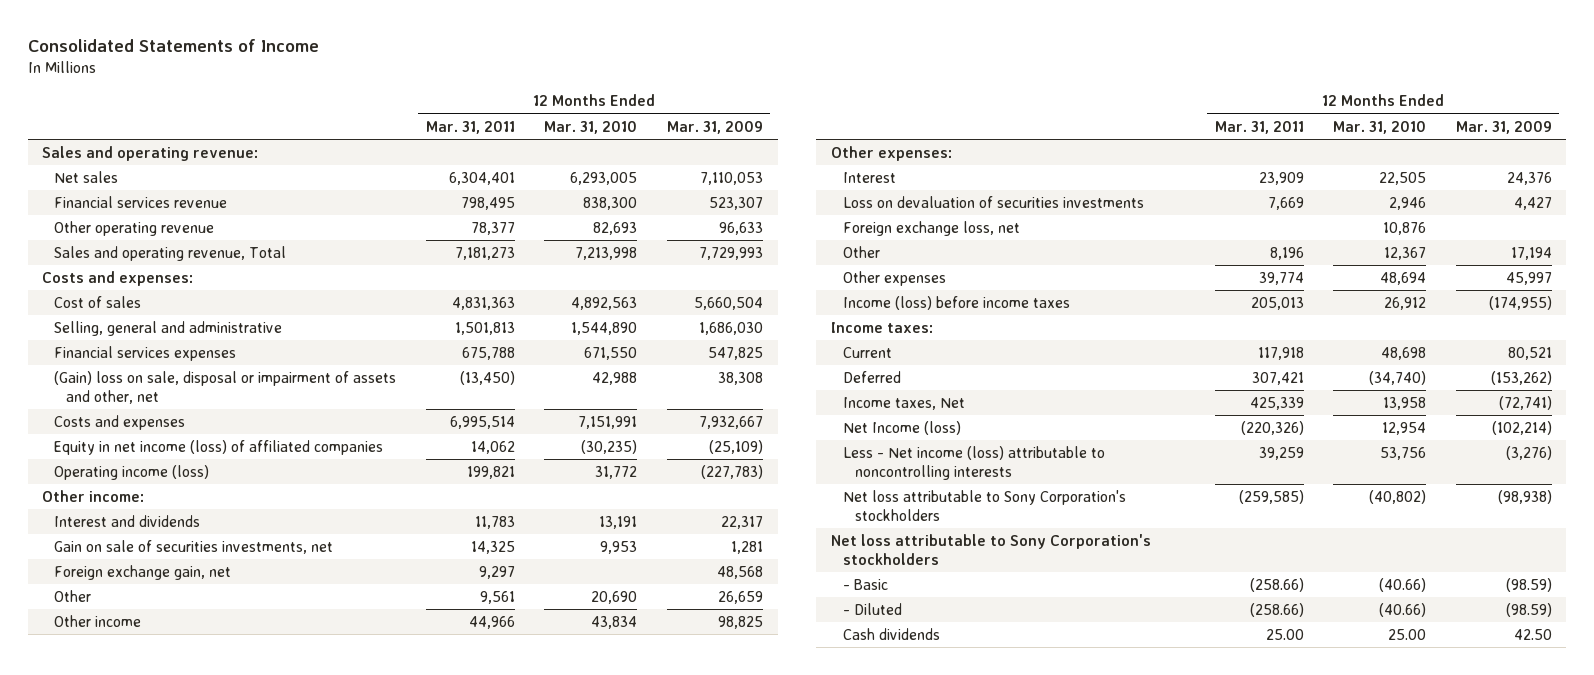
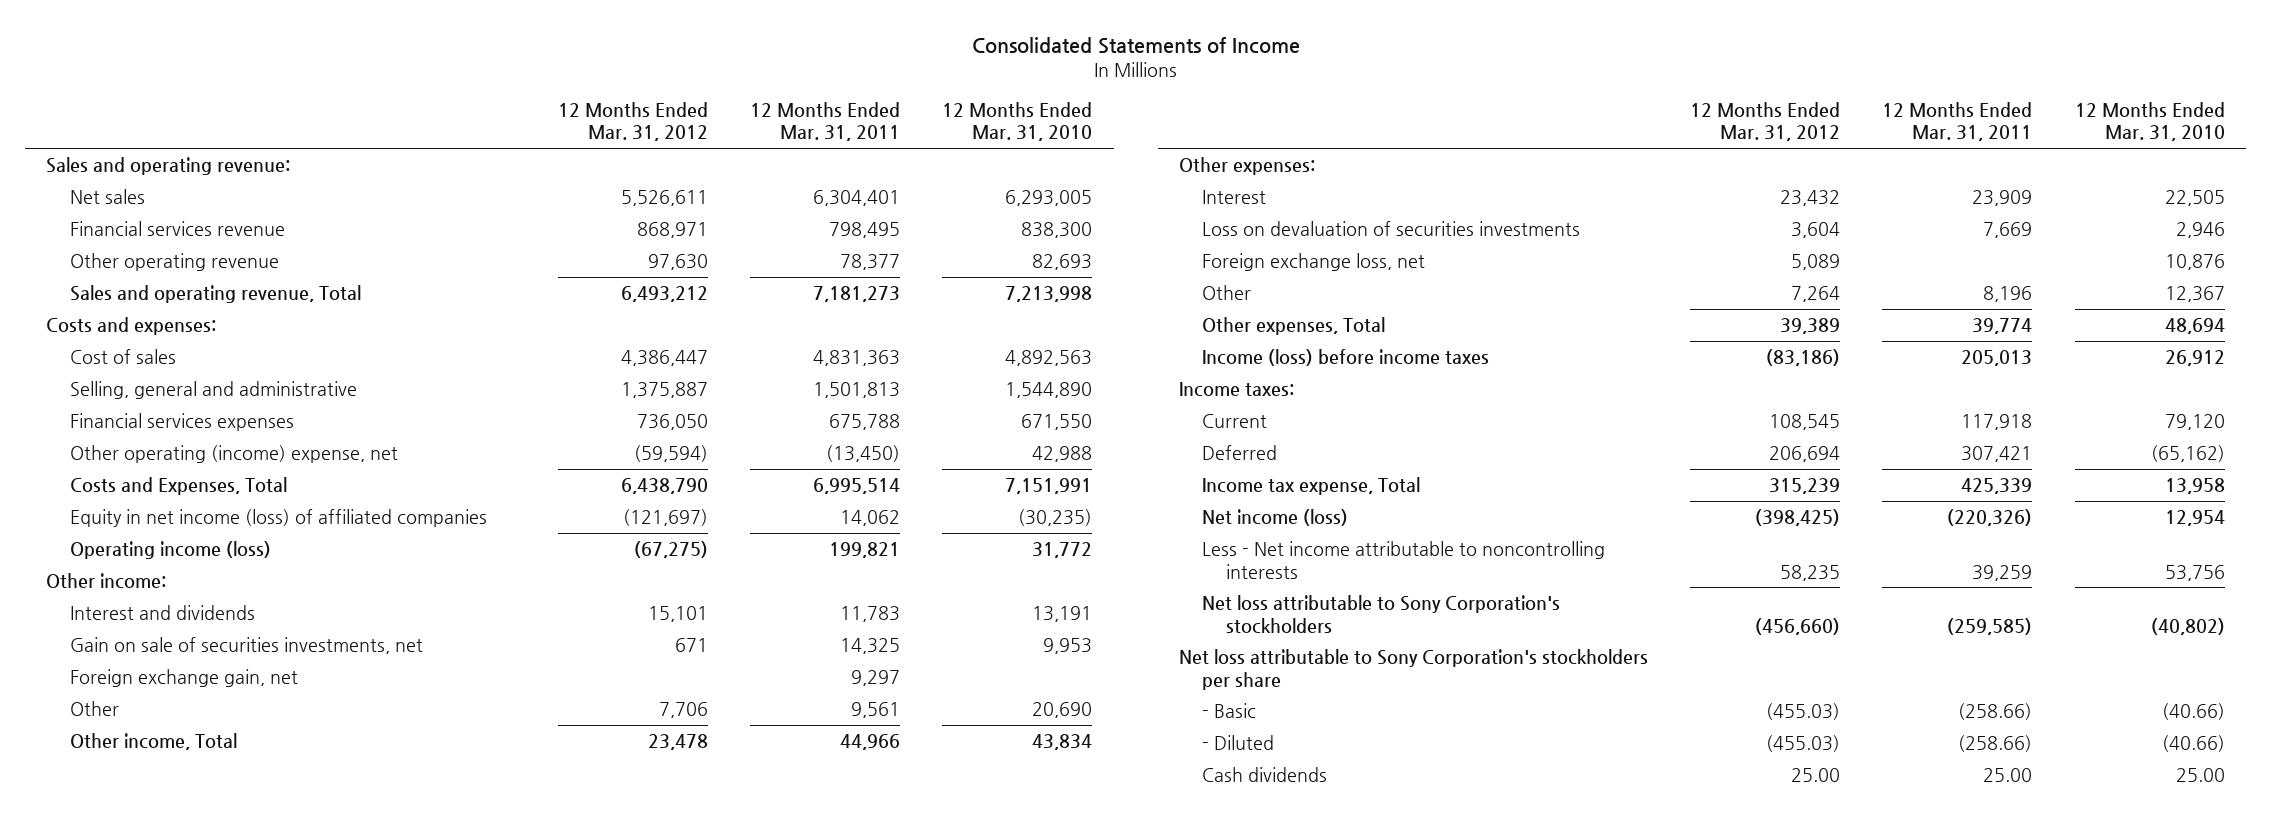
[666,120,763,134] Mar. 31, 2009 -> none
none -> [557,101,708,142] 12 Months Ended Mar. 31, 2012
[54,371,397,404] (Gain) loss on sale, disposal or impairment of assets and other, net -> [70,445,399,464] Other operating (income) expense, net
[54,415,186,431] Costs and expenses -> [70,477,288,496] Costs and Expenses, Total
[54,615,142,628] Other income -> [70,733,238,751] Other income, Total
[843,271,947,287] Other expenses -> [1202,317,1386,336] Other expenses, Total
[1381,347,1427,361] 48,698 -> [2164,414,2225,431] 79,120
[1369,371,1427,386] (34,740) -> [2150,445,2225,463] (65,162)
[843,397,966,411] Income taxes, Net -> [1202,477,1421,496] Income tax expense, Total
[843,421,962,436] Net Income (loss) -> [1202,509,1349,527] Net income (loss)
[843,446,1106,480] Less - Net income (loss) attributable to noncontrolling interests -> [1202,541,1606,579] Less - Net income attributable to noncontrolling interests
[831,534,1152,565] Net loss attributable to Sony Corporation's stockholders -> [1178,649,1648,690] Net loss attributable to Sony Corporation's stockholders per share

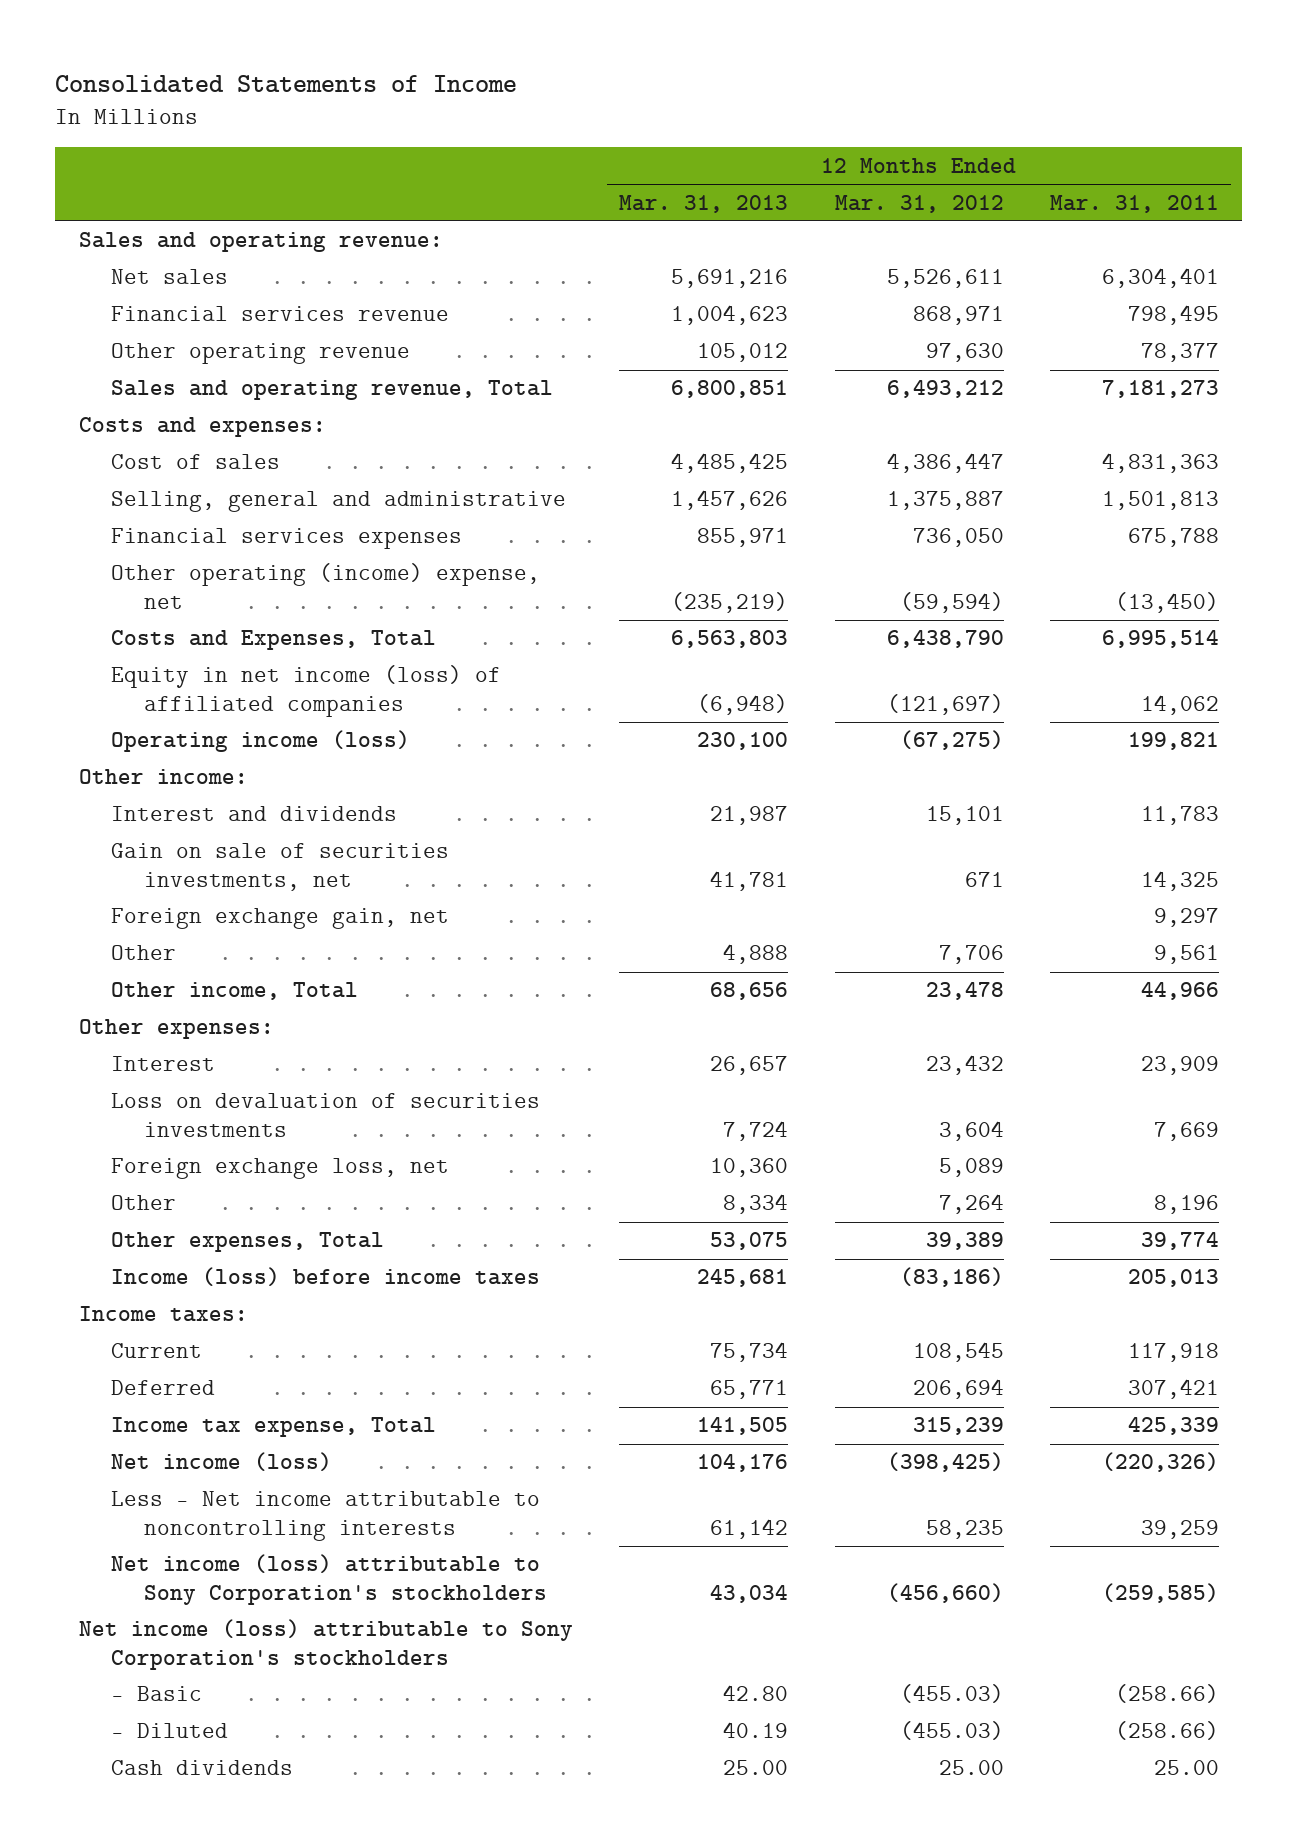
[942,101,1093,142] 12 Months Ended Mar. 31, 2010 -> none
none -> [619,194,789,213] Mar. 31, 2013
[1202,595,1561,634] Net loss attributable to Sony Corporation's stockholders -> [111,1554,547,1605] Net income (loss) attributable to Sony Corporation's stockholders
[1178,649,1648,690] Net loss attributable to Sony Corporation's stockholders per share -> [78,1619,573,1670] Net income (loss) attributable to Sony Corporation's stockholders

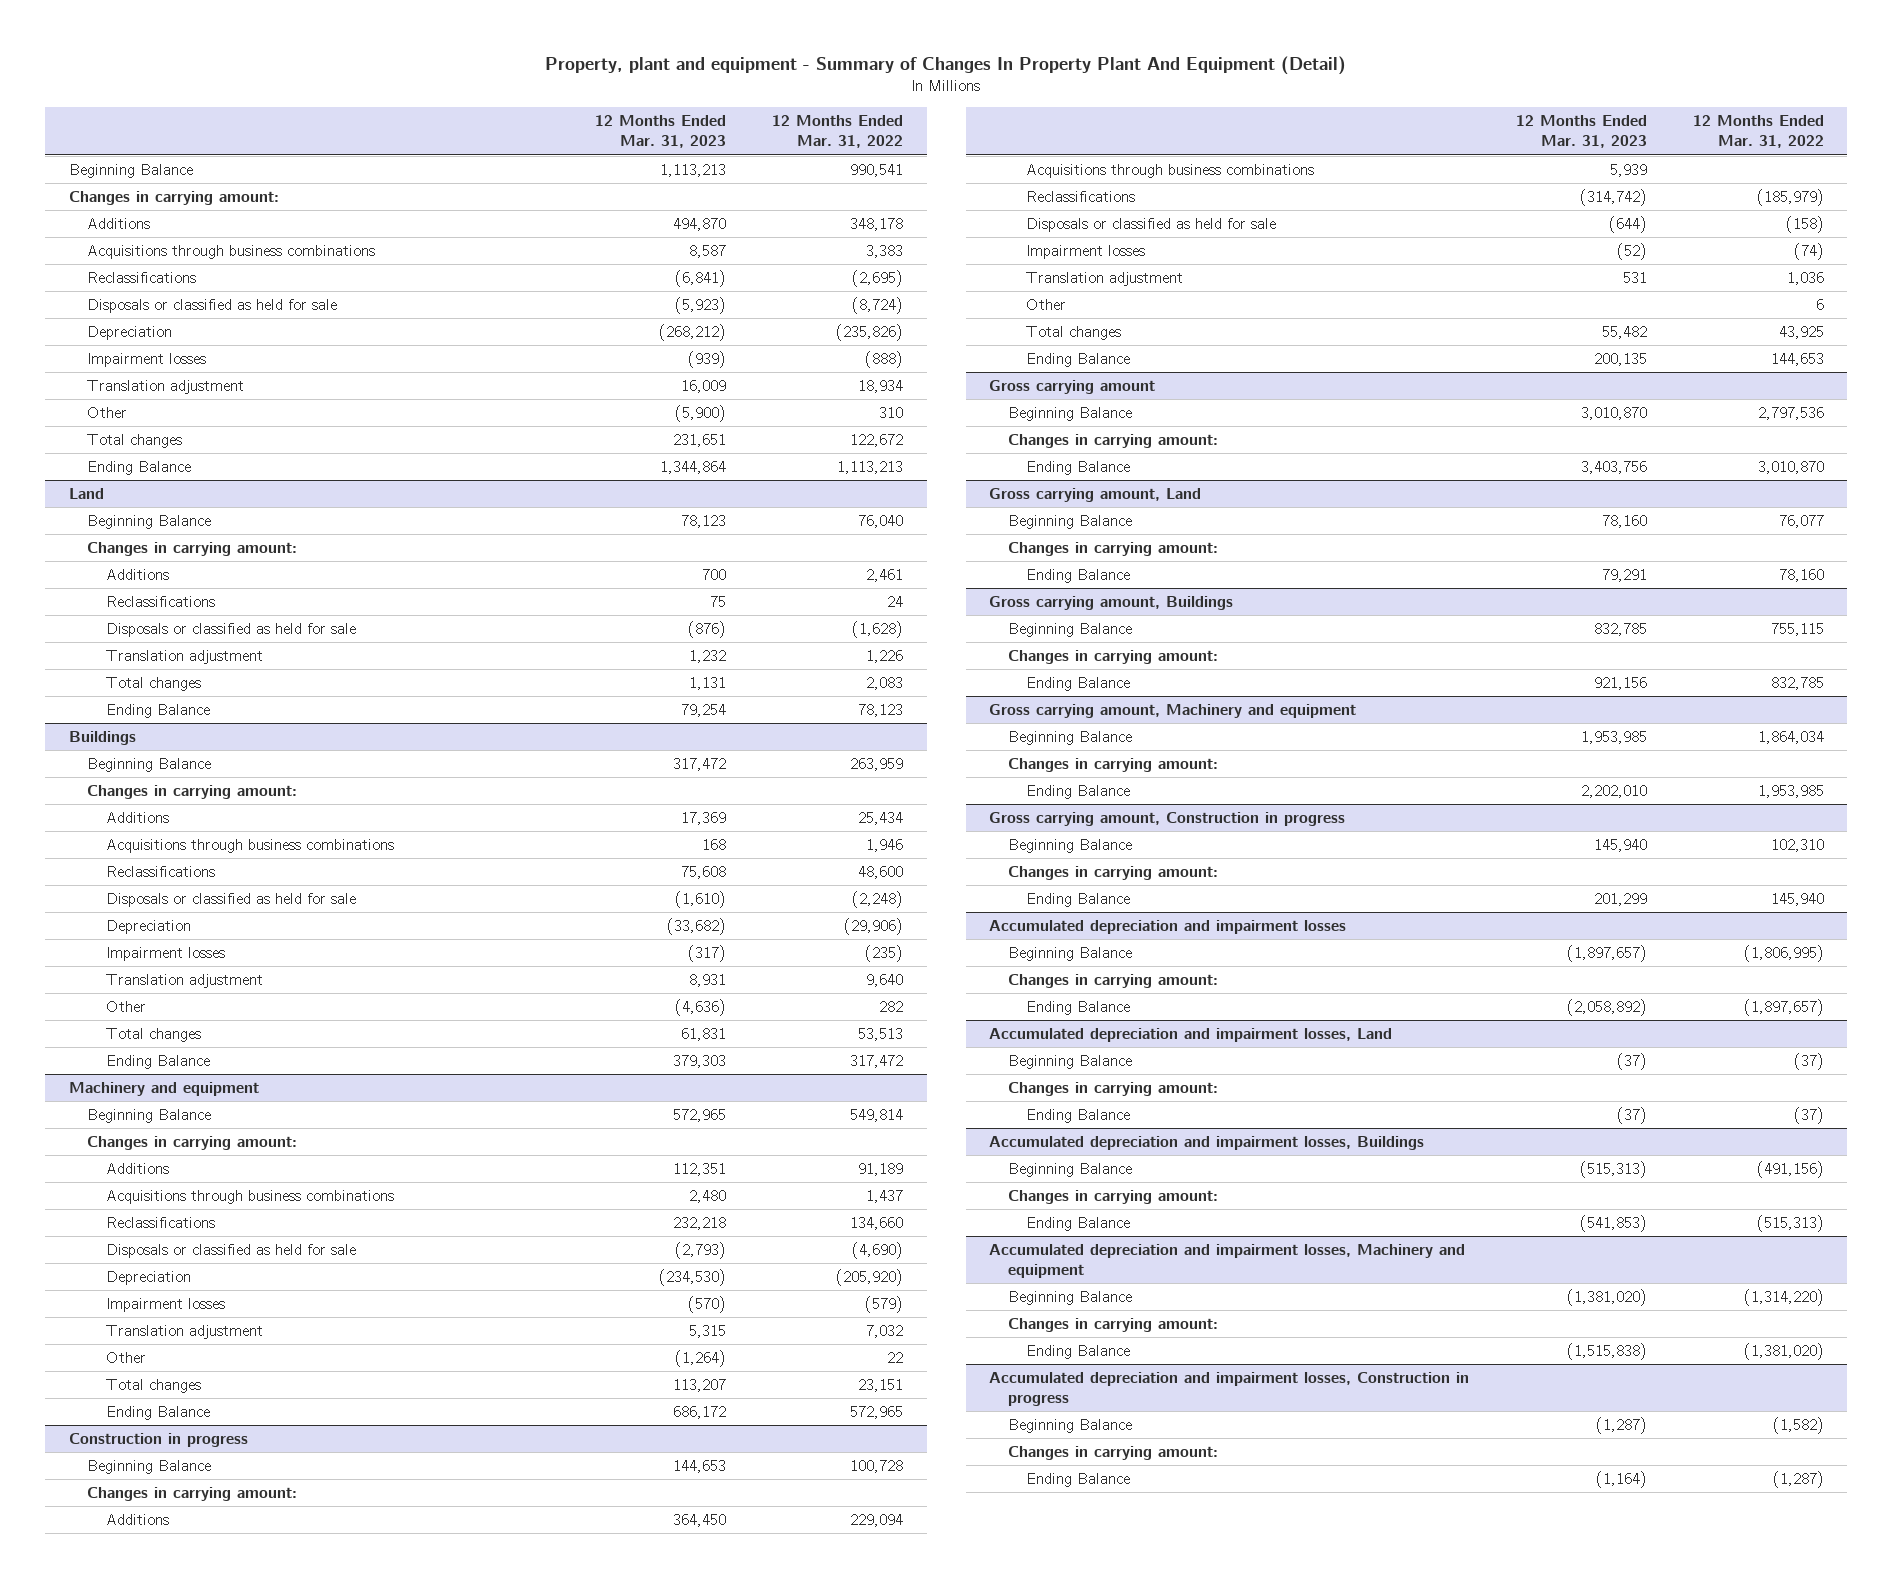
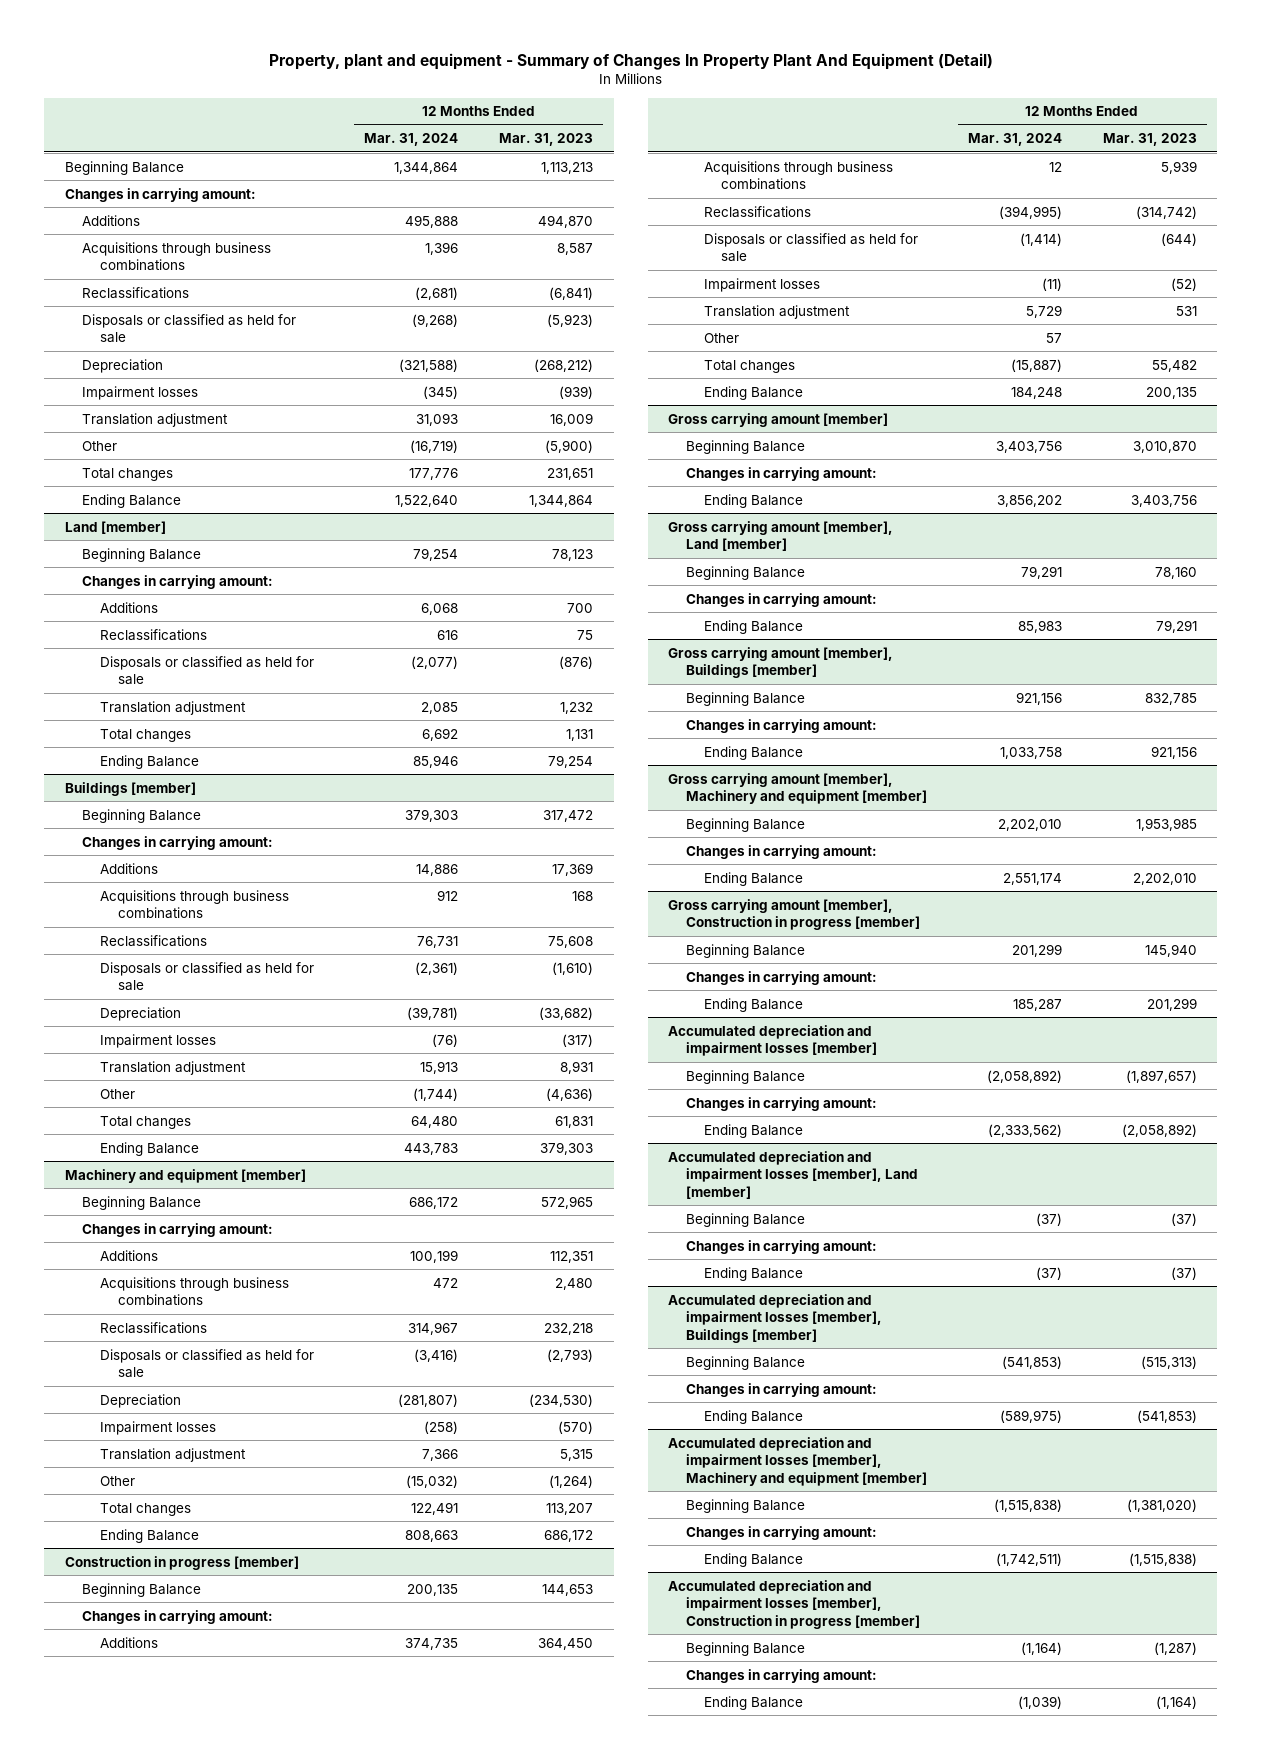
[772,115,904,149] 12 Months Ended Mar. 31, 2022 -> none
none -> [364,133,459,147] Mar. 31, 2024
[68,487,104,499] Land -> [64,520,166,534] Land [member]
[68,730,136,745] Buildings -> [64,781,196,796] Buildings [member]
[68,1081,259,1096] Machinery and equipment -> [64,1168,306,1183] Machinery and equipment [member]
[68,1432,248,1447] Construction in progress -> [64,1555,299,1570] Construction in progress [member]
[989,379,1156,394] Gross carrying amount -> [668,412,889,427] Gross carrying amount [member]
[989,487,1202,502] Gross carrying amount, Land -> [668,520,894,552] Gross carrying amount [member], Land [member]
[989,595,1234,610] Gross carrying amount, Buildings -> [668,646,894,679] Gross carrying amount [member], Buildings [member]
[989,703,1357,718] Gross carrying amount, Machinery and equipment -> [668,772,927,805] Gross carrying amount [member], Machinery and equipment [member]
[989,811,1346,826] Gross carrying amount, Construction in progress -> [668,898,920,931] Gross carrying amount [member], Construction in progress [member]
[989,919,1347,934] Accumulated depreciation and impairment losses -> [668,1024,877,1057] Accumulated depreciation and impairment losses [member]
[989,1027,1393,1042] Accumulated depreciation and impairment losses, Land -> [668,1150,918,1199] Accumulated depreciation and impairment losses [member], Land [member]
[989,1135,1425,1150] Accumulated depreciation and impairment losses, Buildings -> [668,1293,882,1343] Accumulated depreciation and impairment losses [member], Buildings [member]
[989,1243,1466,1279] Accumulated depreciation and impairment losses, Machinery and equipment -> [668,1436,927,1486] Accumulated depreciation and impairment losses [member], Machinery and equipment [member]
[989,1371,1470,1407] Accumulated depreciation and impairment losses, Construction in progress -> [668,1579,920,1629] Accumulated depreciation and impairment losses [member], Construction in progress [member]

